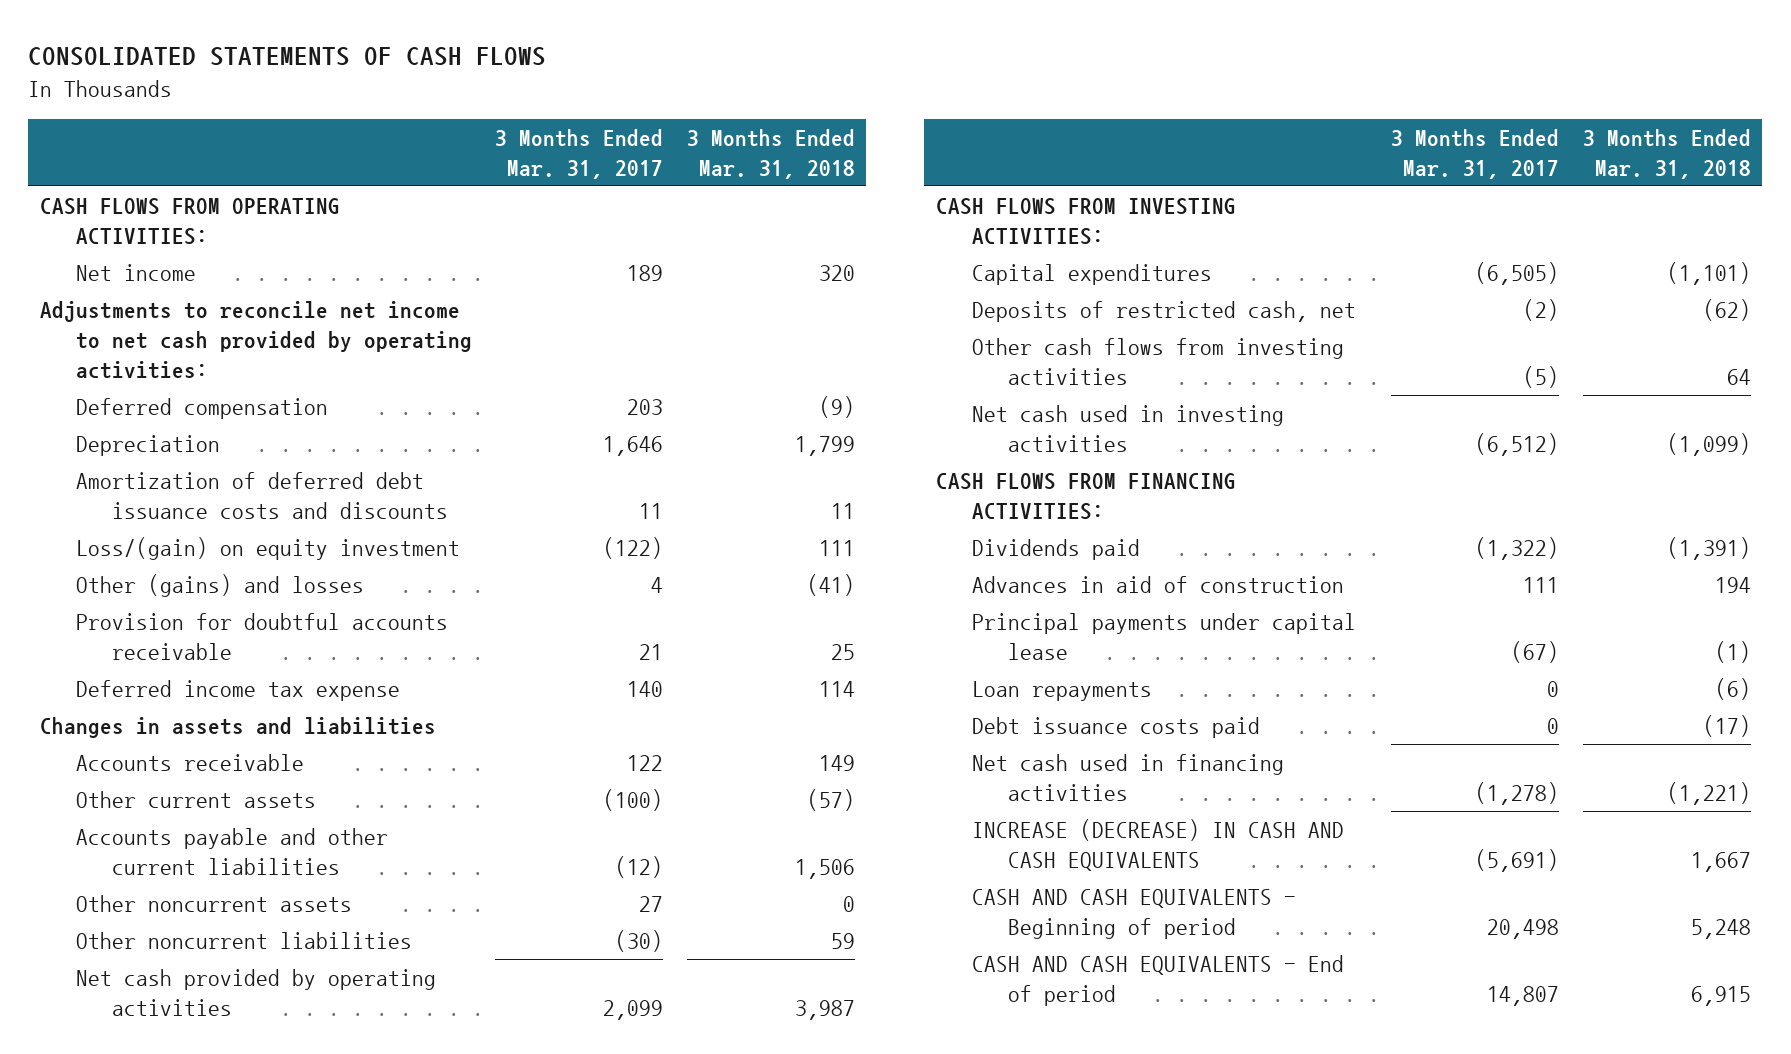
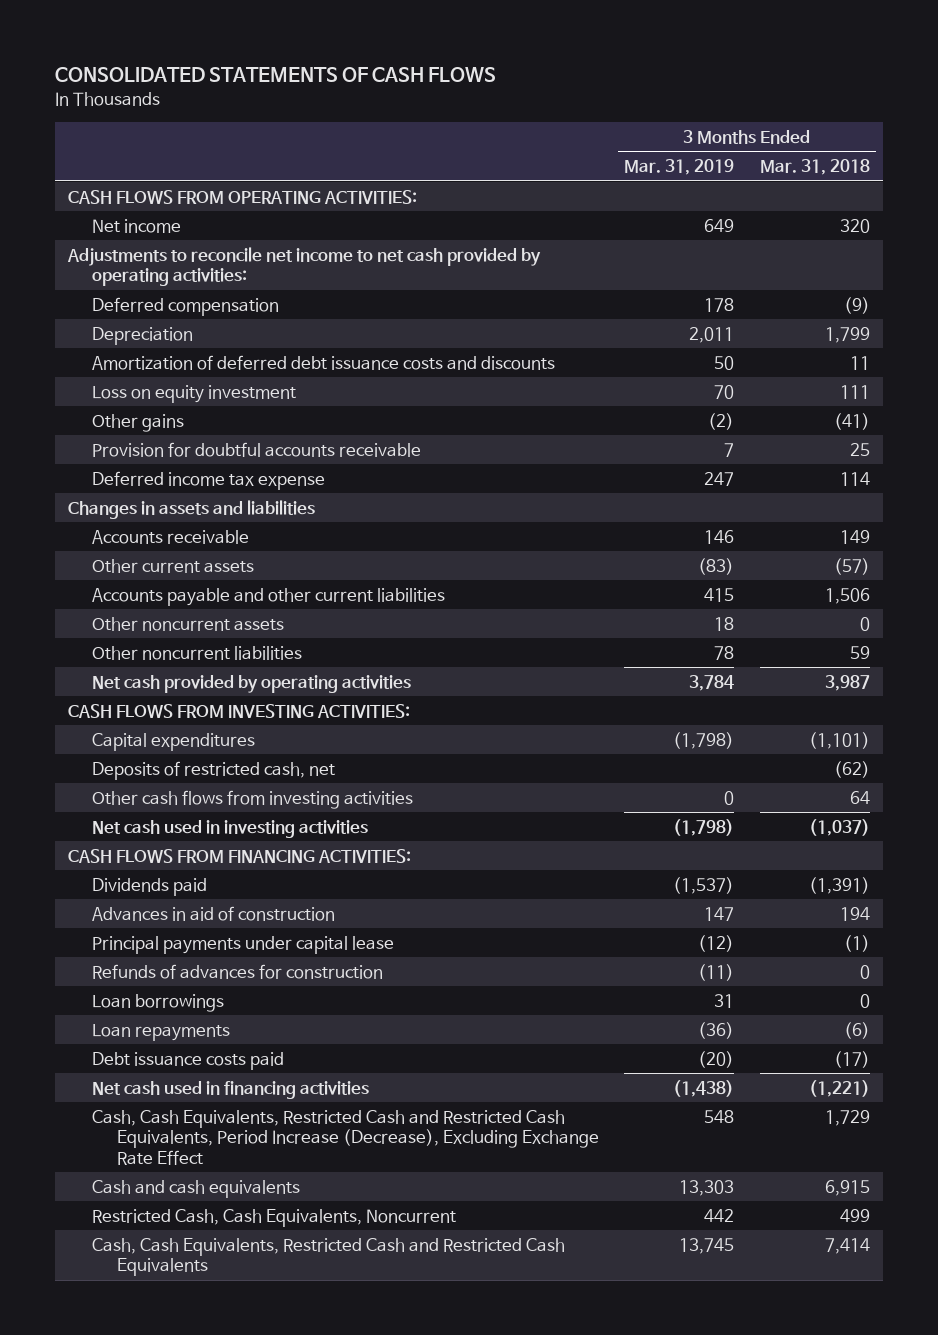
[495,128,664,179] 3 Months Ended Mar. 31, 2017 -> none
none -> [624,158,735,175] Mar. 31, 2019
[76,536,461,560] Loss/(gain) on equity investment -> [92,384,297,403] Loss on equity investment
[76,573,365,597] Other (gains) and losses -> [92,413,185,432] Other gains
[1666,432,1751,456] (1,099) -> [808,818,870,836] (1,037)
none -> [92,963,384,979] Refunds of advances for construction
none -> [92,993,225,1012] Loan borrowings
[972,818,1345,871] INCREASE (DECREASE) IN CASH AND CASH EQUIVALENTS -> none
[972,954,1345,1006] CASH AND CASH EQUIVALENTS - End of period -> none
none -> [92,1109,600,1165] Cash, Cash Equivalents, Restricted Cash and Restricted Cash Equivalents, Period Increase (Decrease), Excluding Exchange Rate Effect
[972,888,1297,939] CASH AND CASH EQUIVALENTS - Beginning of period -> [92,1179,301,1198] Cash and cash equivalents
[1690,918,1751,939] 5,248 -> [824,1179,870,1196] 6,915
none -> [92,1208,457,1227] Restricted Cash, Cash Equivalents, Noncurrent
none -> [92,1237,566,1277] Cash, Cash Equivalents, Restricted Cash and Restricted Cash Equivalents

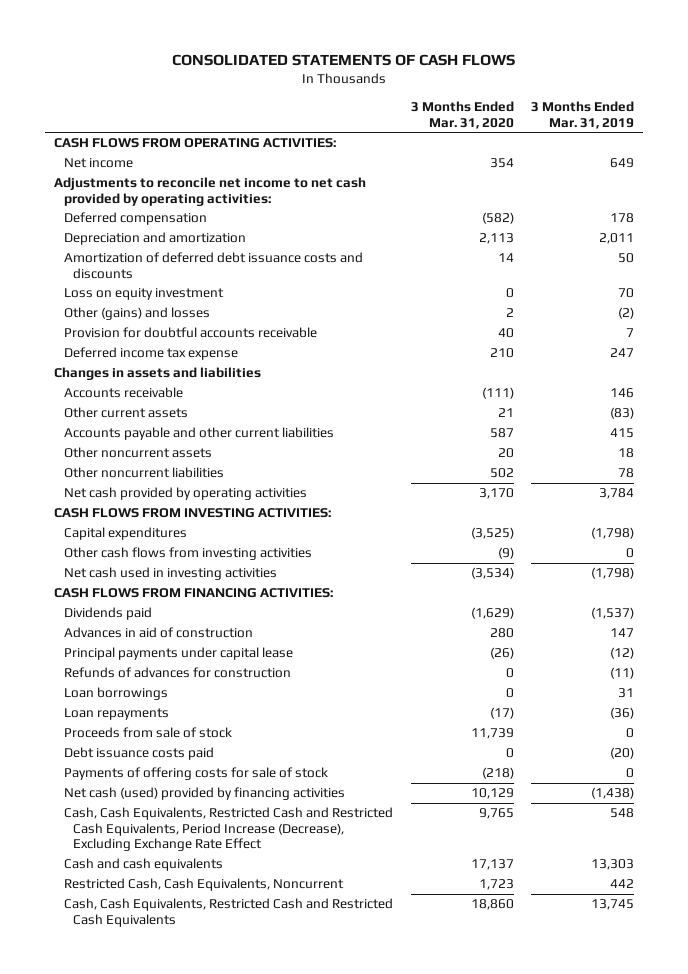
[759,158,870,175] Mar. 31, 2018 -> none
none -> [410,101,514,129] 3 Months Ended Mar. 31, 2020
[92,326,194,345] Depreciation -> [63,232,246,246] Depreciation and amortization
[92,413,185,432] Other gains -> [63,307,210,321] Other (gains) and losses
[92,760,336,780] Deposits of restricted cash, net -> none
none -> [63,727,232,739] Proceeds from sale of stock
none -> [63,767,328,781] Payments of offering costs for sale of stock
[92,1080,370,1099] Net cash used in financing activities -> [63,787,345,801] Net cash (used) provided by financing activities

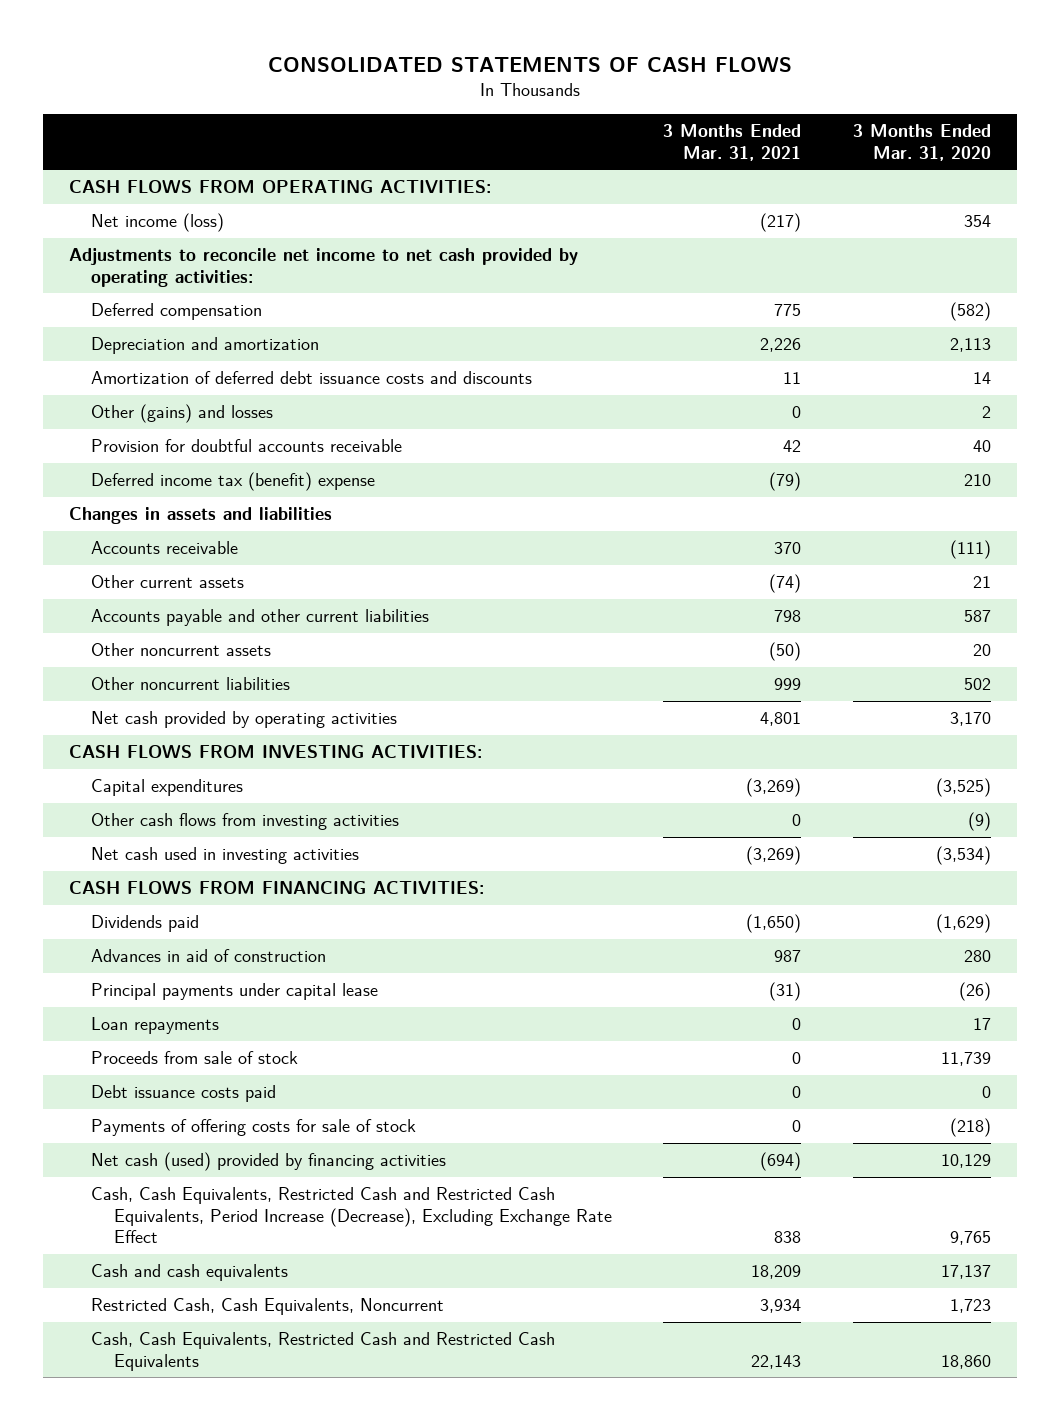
[531,101,635,129] 3 Months Ended Mar. 31, 2019 -> none
none -> [663,124,802,161] 3 Months Ended Mar. 31, 2021
[63,158,133,169] Net income -> [91,213,225,233] Net income (loss)
[63,288,224,301] Loss on equity investment -> none
[63,347,238,361] Deferred income tax expense -> [91,472,376,492] Deferred income tax (benefit) expense
[63,667,291,679] Refunds of advances for construction -> none
[63,687,168,701] Loan borrowings -> none
[489,707,514,720] (17) -> [973,1018,992,1031] 17

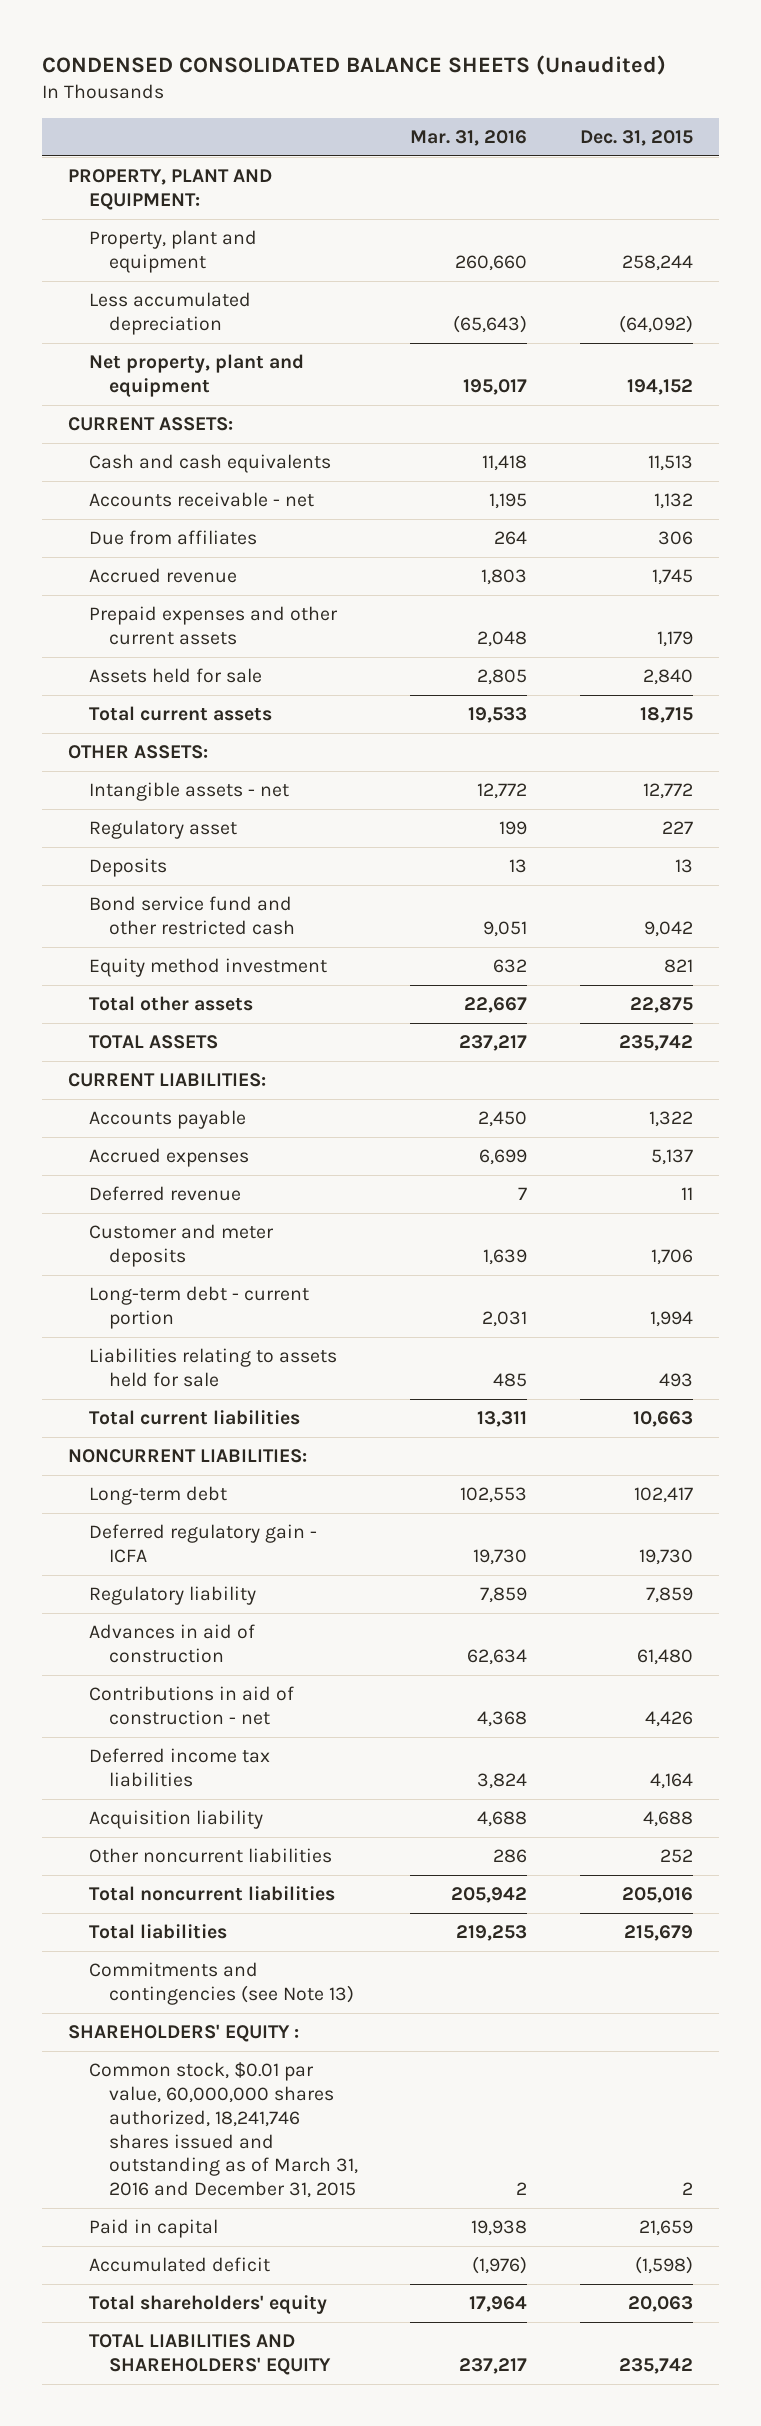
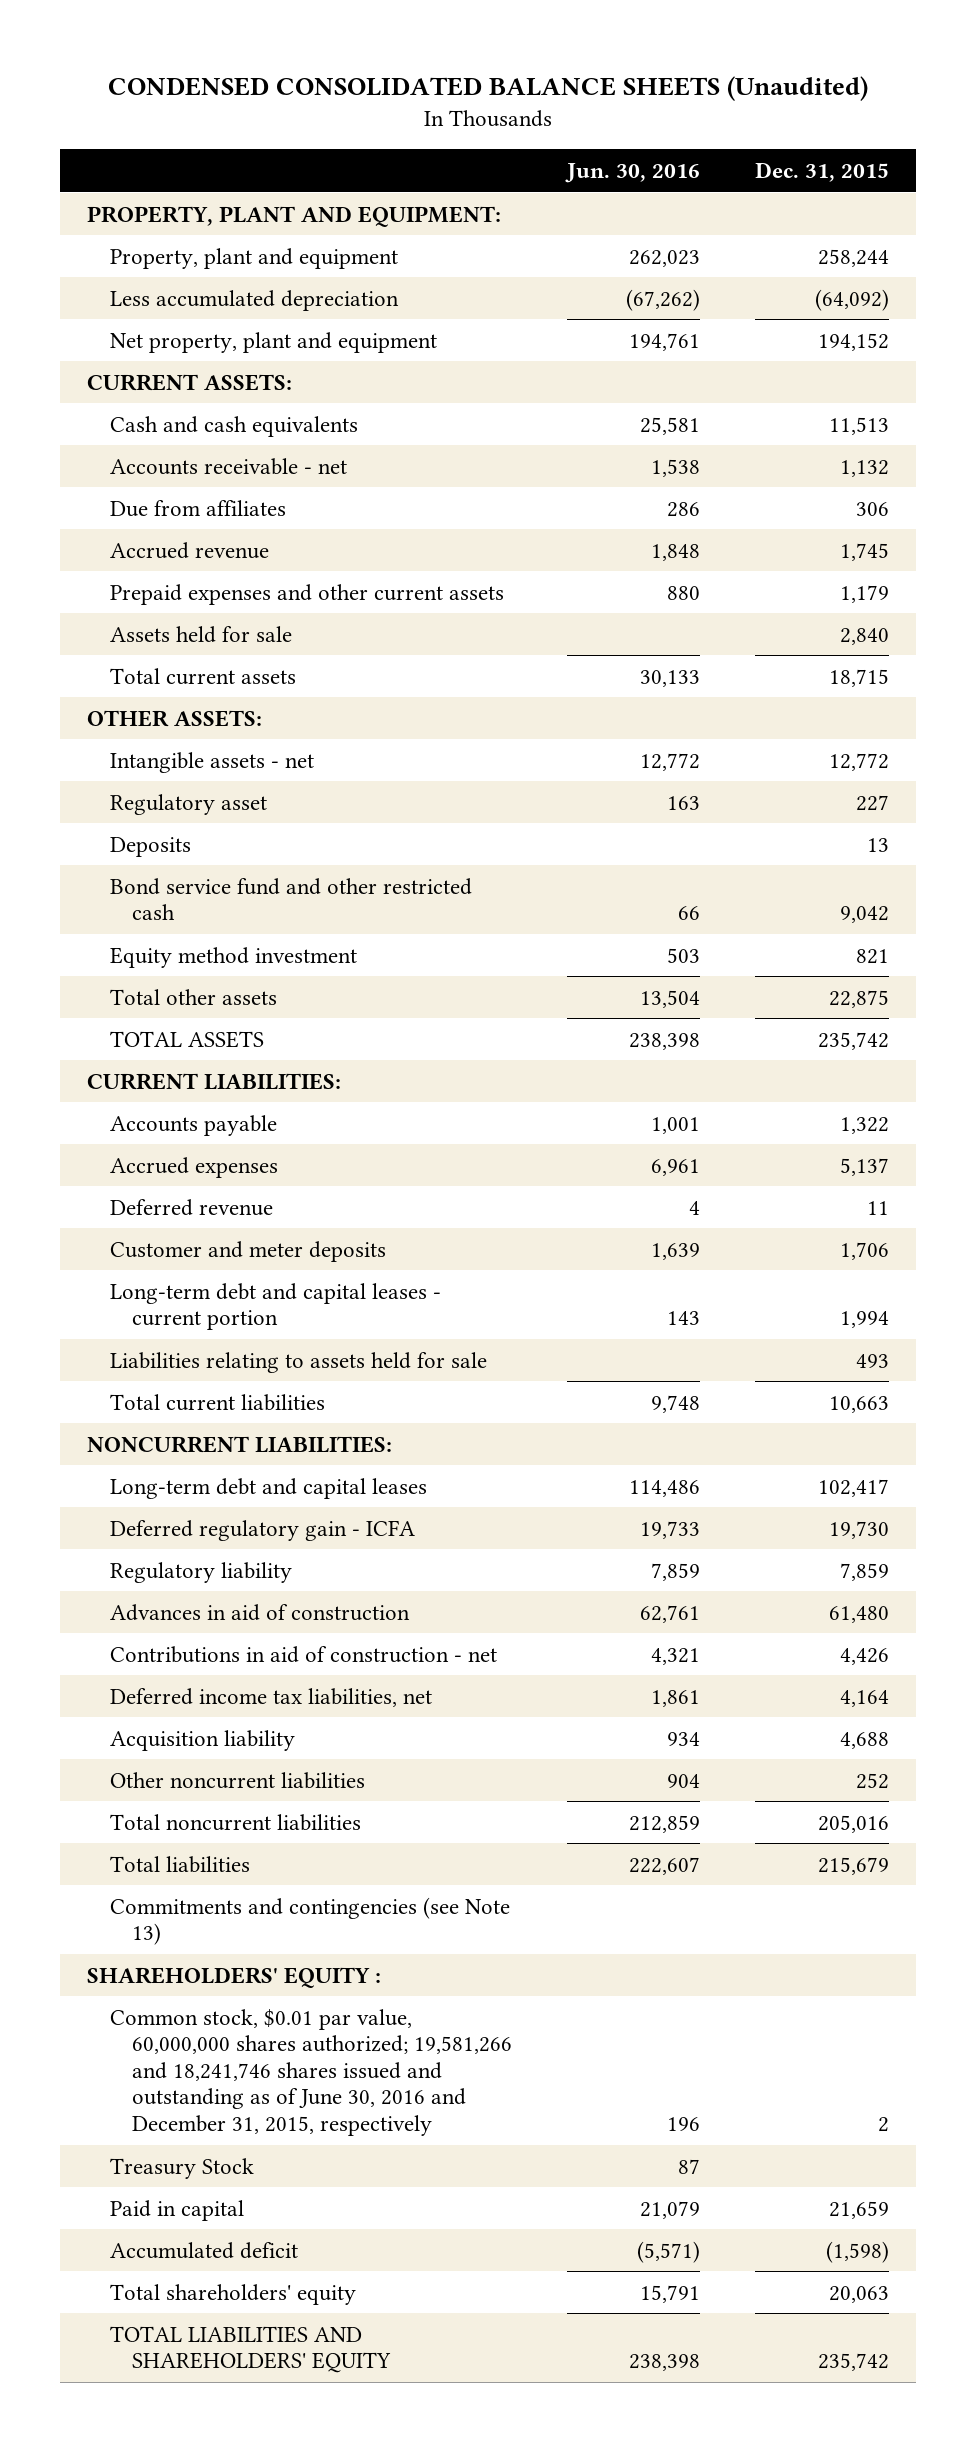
[410,129,528,146] Mar. 31, 2016 -> none
none -> [565,162,701,183] Jun. 30, 2016
[88,1286,309,1329] Long-term debt - current portion -> [109,1282,441,1331] Long-term debt and capital leases - current portion
[88,1486,227,1506] Long-term debt -> [109,1477,427,1499] Long-term debt and capital leases
[88,1748,270,1787] Deferred income tax liabilities -> [109,1687,432,1707] Deferred income tax liabilities, net
[88,2062,358,2199] Common stock, $0.01 par value, 60,000,000 shares authorized, 18,241,746 shares issued and outstanding as of March 31, 2016 and December 31, 2015 -> [109,2008,513,2136] Common stock, $0.01 par value, 60,000,000 shares authorized; 19,581,266 and 18,241,746 shares issued and outstanding as of June 30, 2016 and December 31, 2015, respectively
none -> [109,2157,254,2179] Treasury Stock

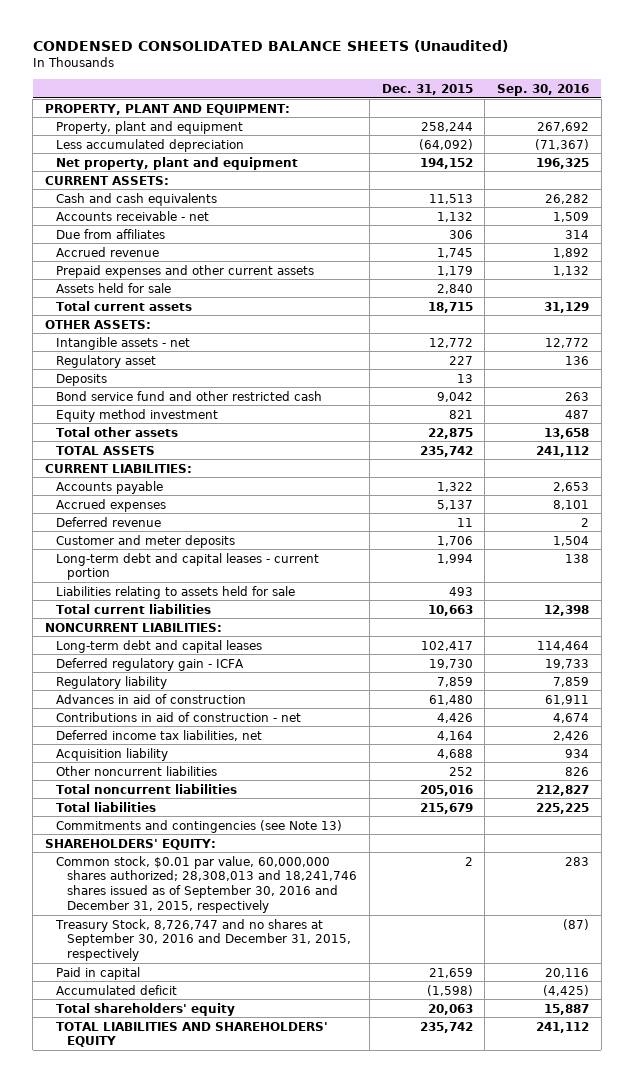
[565,162,701,183] Jun. 30, 2016 -> none
none -> [496,83,589,96] Sep. 30, 2016
[87,1966,382,1988] SHAREHOLDERS' EQUITY : -> [44,838,216,850] SHAREHOLDERS' EQUITY:
[109,2008,513,2136] Common stock, $0.01 par value, 60,000,000 shares authorized; 19,581,266 and 18,241,746 shares issued and outstanding as of June 30, 2016 and December 31, 2015, respectively -> [56,855,358,913] Common stock, $0.01 par value, 60,000,000 shares authorized; 28,308,013 and 18,241,746 shares issued as of September 30, 2016 and December 31, 2015, respectively
[109,2157,254,2179] Treasury Stock -> [55,918,352,962] Treasury Stock, 8,726,747 and no shares at September 30, 2016 and December 31, 2015, respectively

